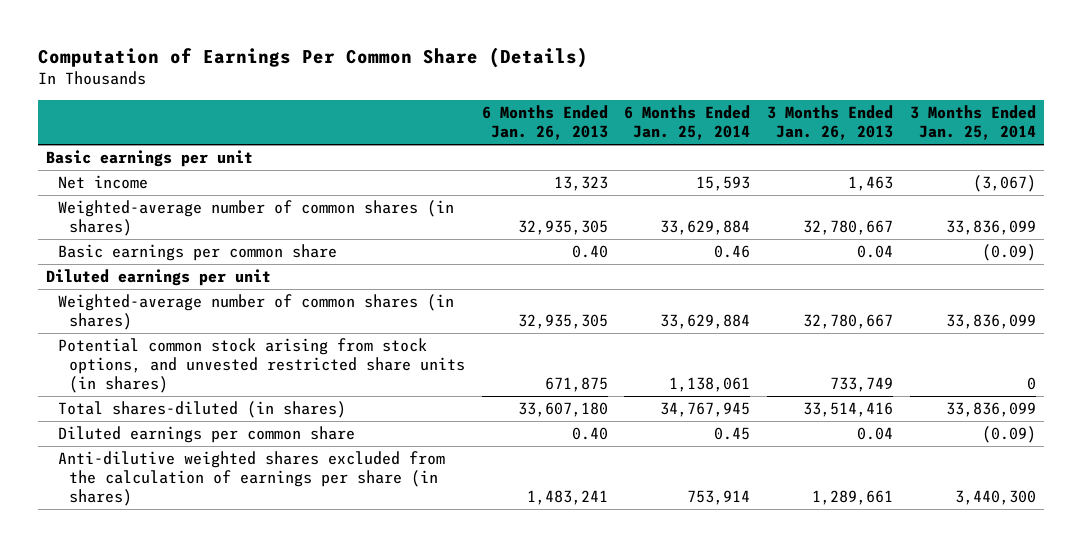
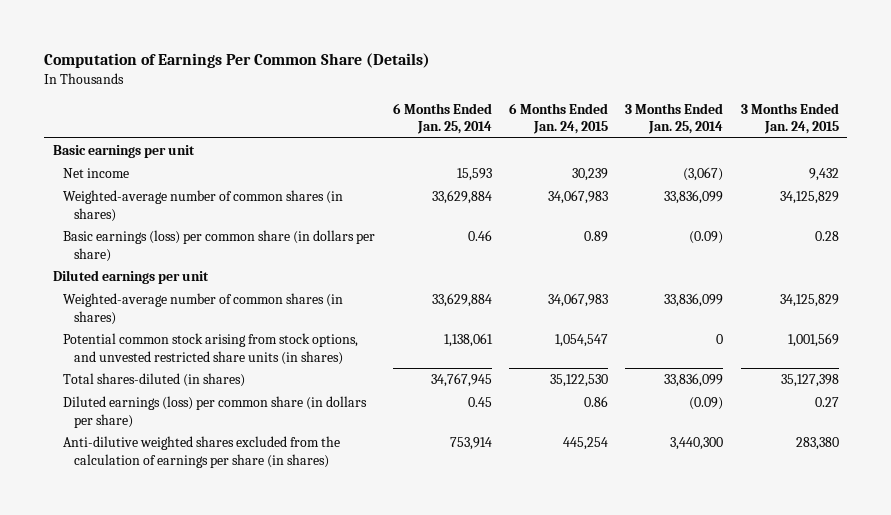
[481,105,608,141] 6 Months Ended Jan. 26, 2013 -> none
[767,105,894,141] 3 Months Ended Jan. 26, 2013 -> none
none -> [509,102,609,134] 6 Months Ended Jan. 24, 2015
none -> [740,102,839,134] 3 Months Ended Jan. 24, 2015
[57,243,337,261] Basic earnings per common share -> [63,230,376,262] Basic earnings (loss) per common share (in dollars per share)
[57,425,355,443] Diluted earnings per common share -> [63,396,368,428] Diluted earnings (loss) per common share (in dollars per share)

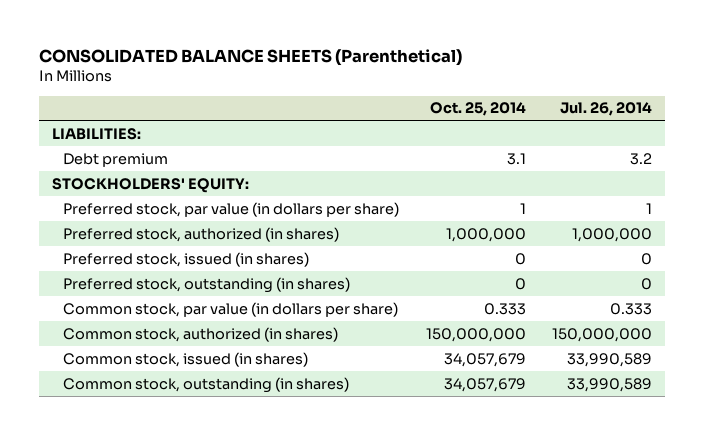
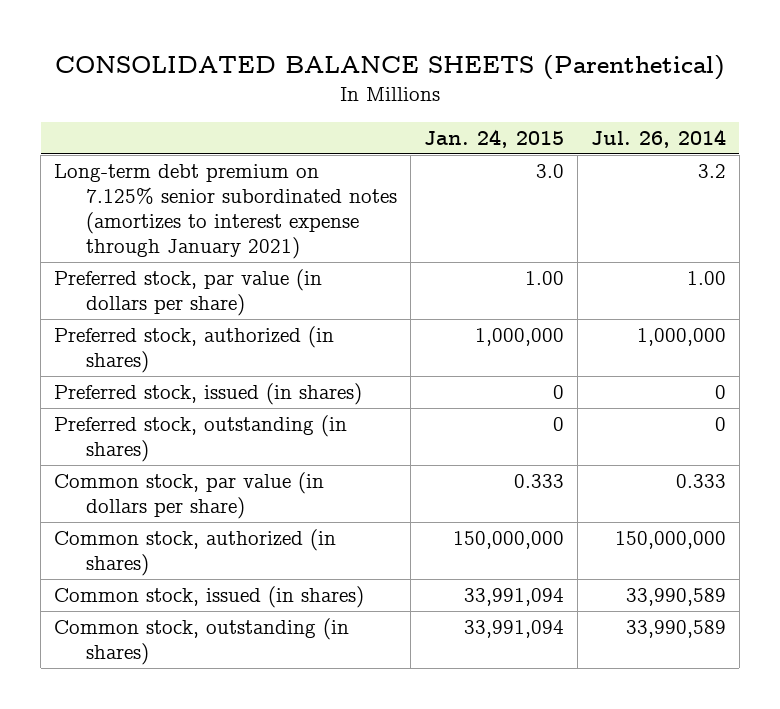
[429,102,526,117] Oct. 25, 2014 -> none
none -> [424,129,565,149] Jan. 24, 2015
[52,127,142,140] LIABILITIES: -> none
[52,177,250,193] STOCKHOLDERS' EQUITY: -> none
[63,152,169,167] Debt premium -> [54,163,398,259] Long-term debt premium on 7.125% senior subordinated notes (amortizes to interest expense through January 2021)
[646,202,653,214] 1 -> [686,270,726,285] 1.00

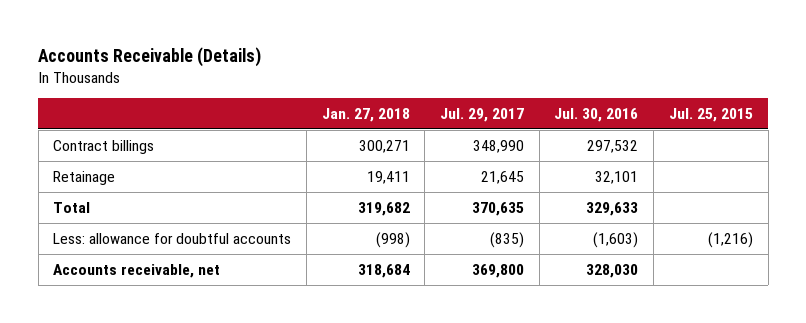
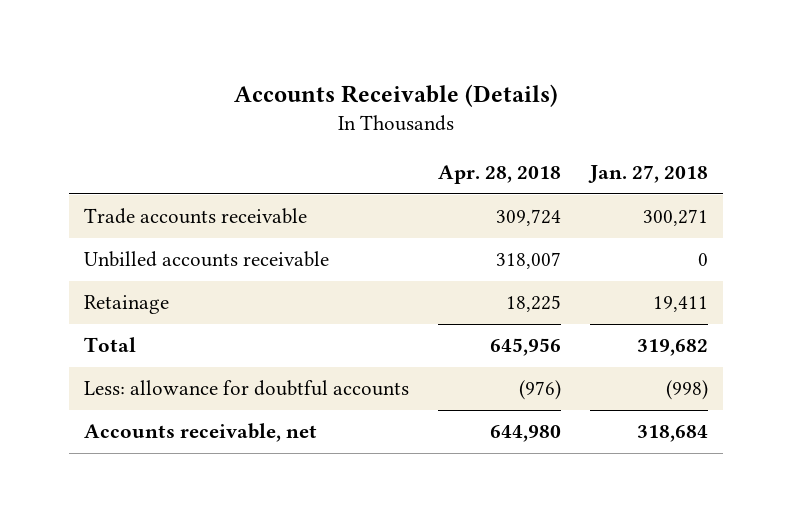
[440,108,525,123] Jul. 29, 2017 -> none
[554,108,639,123] Jul. 30, 2016 -> none
[668,108,753,123] Jul. 25, 2015 -> none
none -> [438,165,562,185] Apr. 28, 2018
[53,139,155,154] Contract billings -> [83,208,307,225] Trade accounts receivable
none -> [83,251,329,268] Unbilled accounts receivable

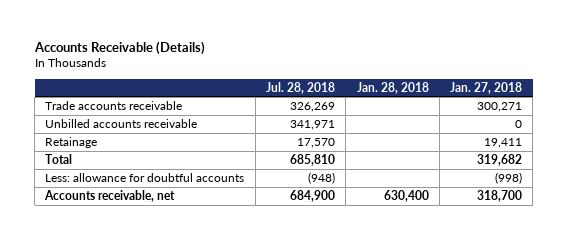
[438,165,562,185] Apr. 28, 2018 -> none
none -> [266,81,336,94] Jul. 28, 2018
none -> [356,81,429,94] Jan. 28, 2018
[637,425,709,443] 318,684 -> [477,189,523,202] 318,700

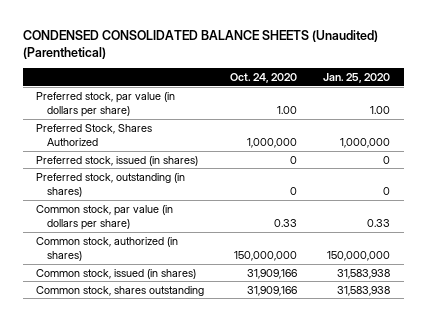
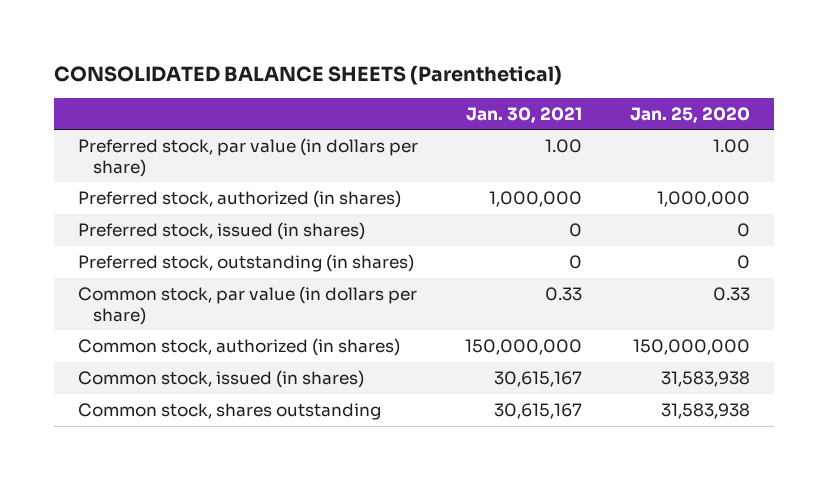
[22,30,378,60] CONDENSED CONSOLIDATED BALANCE SHEETS (Unaudited) (Parenthetical) -> [53,64,562,85] CONSOLIDATED BALANCE SHEETS (Parenthetical)
[230,72,298,83] Oct. 24, 2020 -> none
none -> [466,106,583,123] Jan. 30, 2021
[36,123,153,146] Preferred Stock, Shares Authorized -> [77,190,401,209] Preferred stock, authorized (in shares)

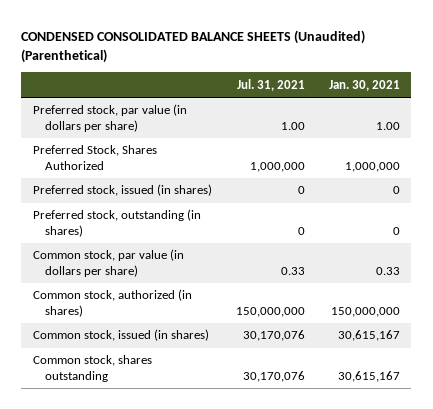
[53,64,562,85] CONSOLIDATED BALANCE SHEETS (Parenthetical) -> [21,29,366,63] CONDENSED CONSOLIDATED BALANCE SHEETS (Unaudited) (Parenthetical)
[629,106,750,123] Jan. 25, 2020 -> none
none -> [236,78,305,91] Jul. 31, 2021
[77,190,401,209] Preferred stock, authorized (in shares) -> [33,145,158,170] Preferred Stock, Shares Authorized

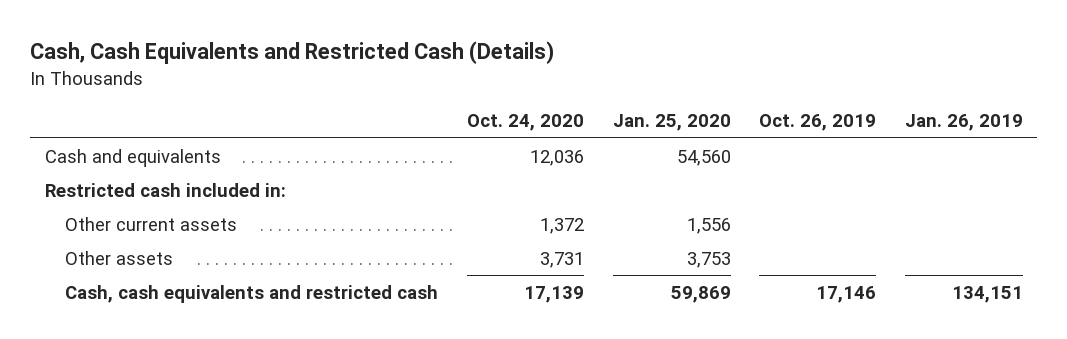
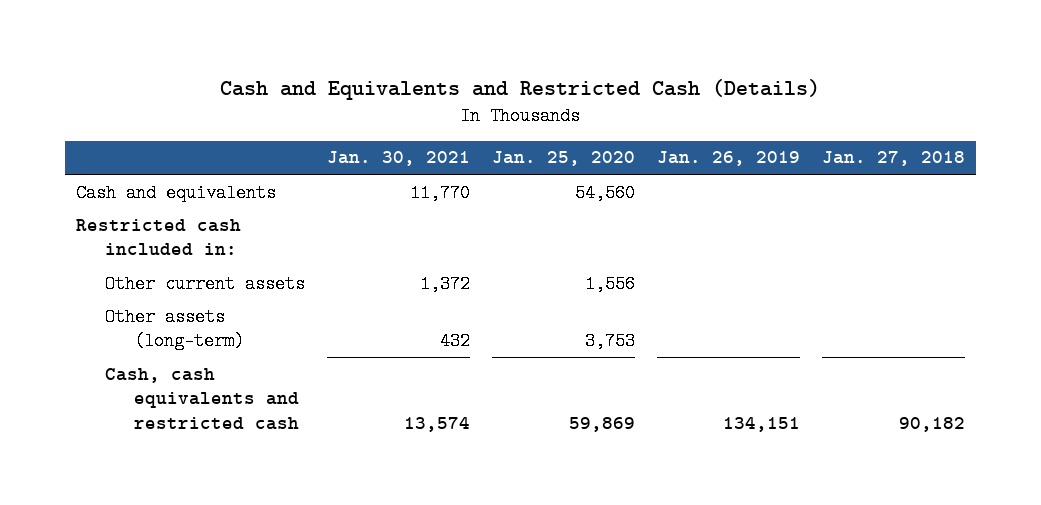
[30,41,555,65] Cash, Cash Equivalents and Restricted Cash (Details) -> [220,79,821,101] Cash and Equivalents and Restricted Cash (Details)
[466,114,584,132] Oct. 24, 2020 -> none
[759,114,877,132] Oct. 26, 2019 -> none
none -> [326,151,470,167] Jan. 30, 2021
none -> [821,151,965,167] Jan. 27, 2018
[65,250,174,265] Other assets -> [104,307,244,351] Other assets (long-term)

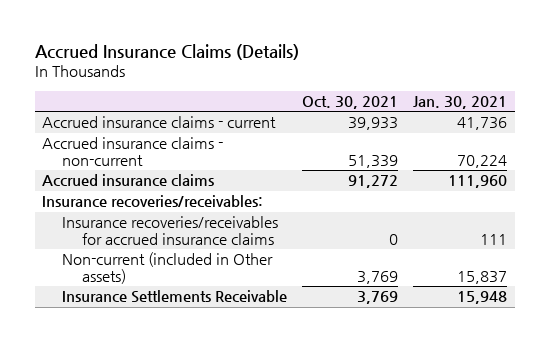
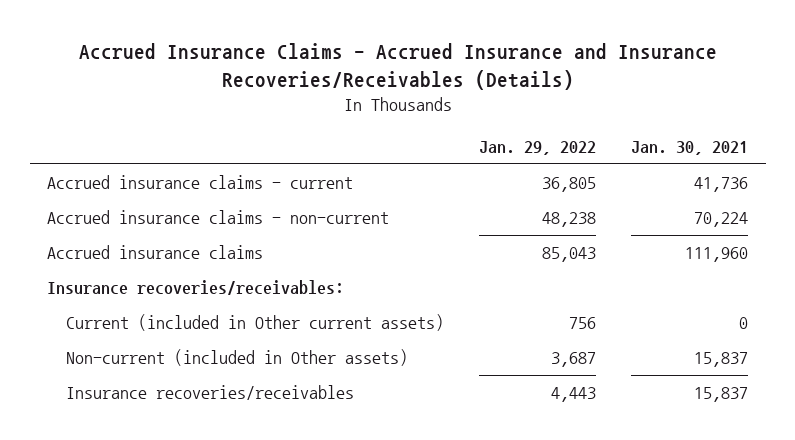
[34,44,299,61] Accrued Insurance Claims (Details) -> [78,42,717,90] Accrued Insurance Claims - Accrued Insurance and Insurance Recoveries/Receivables (Details)
[302,96,399,110] Oct. 30, 2021 -> none
none -> [479,140,597,155] Jan. 29, 2022
[62,216,279,246] Insurance recoveries/receivables for accrued insurance claims -> none
none -> [66,314,445,332] Current (included in Other current assets)
[62,290,288,304] Insurance Settlements Receivable -> [66,385,355,401] Insurance recoveries/receivables
[457,291,508,305] 15,948 -> [694,387,749,403] 15,837

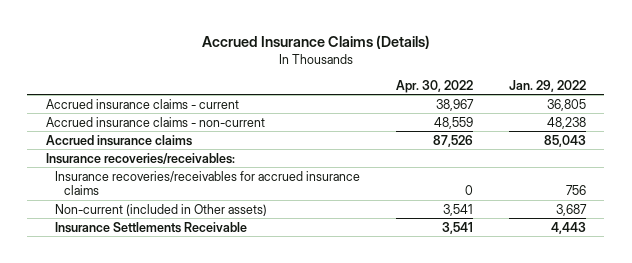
[78,42,717,90] Accrued Insurance Claims - Accrued Insurance and Insurance Recoveries/Receivables (Details) -> [201,34,430,49] Accrued Insurance Claims (Details)
[631,140,749,155] Jan. 30, 2021 -> none
none -> [395,79,473,93] Apr. 30, 2022
[66,314,445,332] Current (included in Other current assets) -> [54,170,360,196] Insurance recoveries/receivables for accrued insurance claims
[66,385,355,401] Insurance recoveries/receivables -> [54,221,247,233] Insurance Settlements Receivable

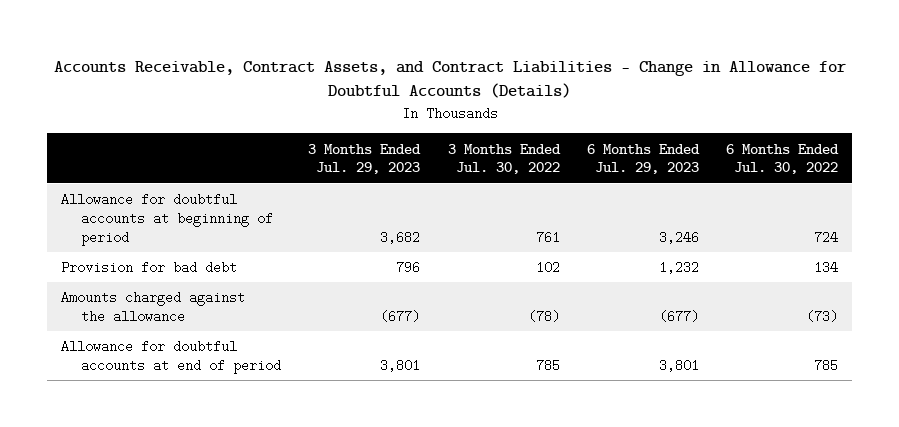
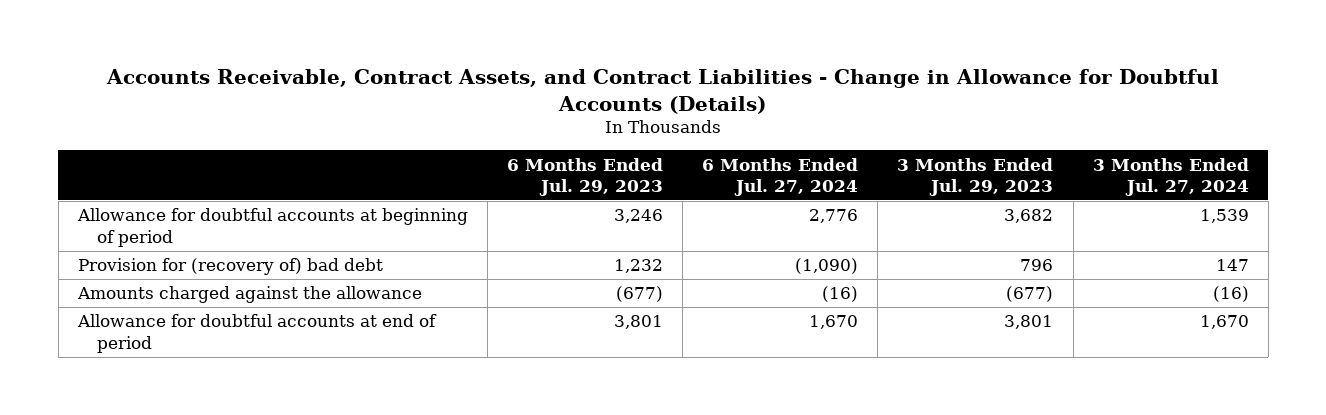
[447,143,561,175] 3 Months Ended Jul. 30, 2022 -> none
[726,143,840,175] 6 Months Ended Jul. 30, 2022 -> none
none -> [702,157,859,196] 6 Months Ended Jul. 27, 2024
none -> [1092,157,1249,196] 3 Months Ended Jul. 27, 2024
[60,261,237,275] Provision for bad debt -> [77,258,383,276] Provision for (recovery of) bad debt

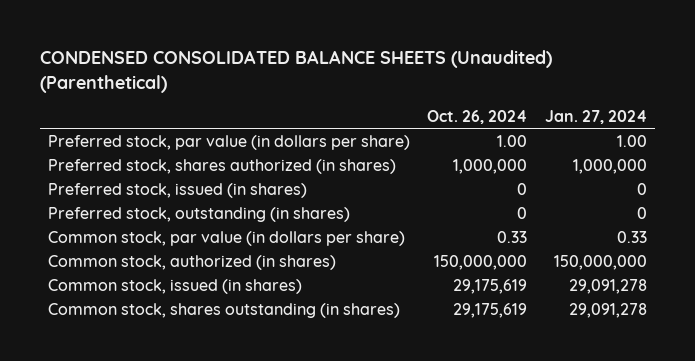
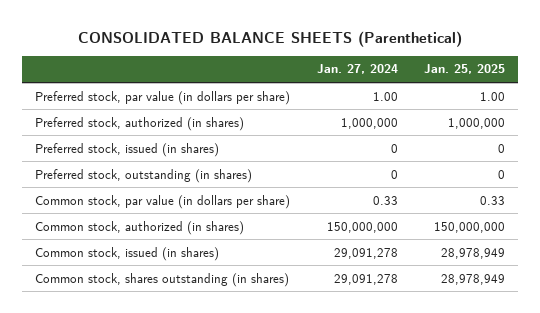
[39,50,552,93] CONDENSED CONSOLIDATED BALANCE SHEETS (Unaudited) (Parenthetical) -> [78,30,463,47] CONSOLIDATED BALANCE SHEETS (Parenthetical)
[427,109,528,124] Oct. 26, 2024 -> none
none -> [423,64,505,75] Jan. 25, 2025
[48,158,397,174] Preferred stock, shares authorized (in shares) -> [35,116,245,131] Preferred stock, authorized (in shares)

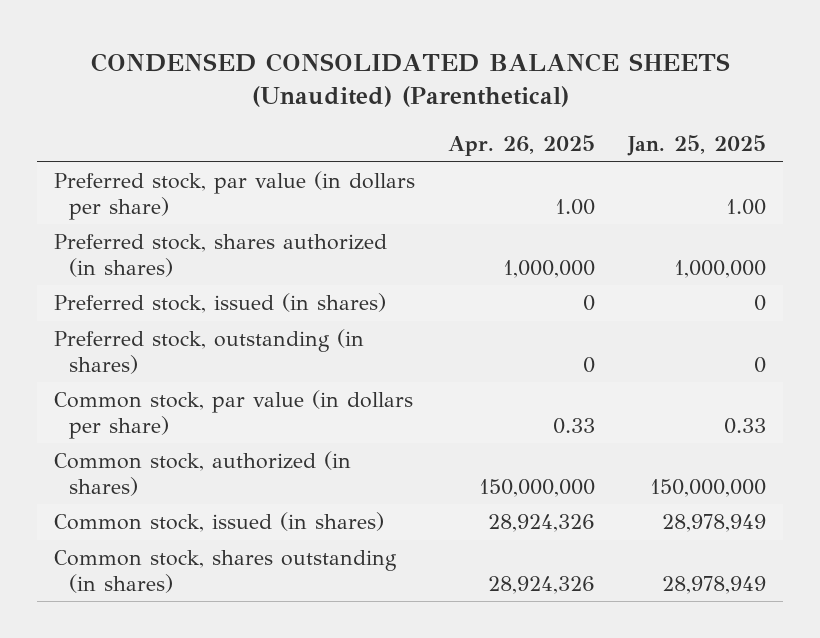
[78,30,463,47] CONSOLIDATED BALANCE SHEETS (Parenthetical) -> [90,52,730,108] CONDENSED CONSOLIDATED BALANCE SHEETS (Unaudited) (Parenthetical)
[316,64,398,75] Jan. 27, 2024 -> none
none -> [447,135,595,157] Apr. 26, 2025
[35,116,245,131] Preferred stock, authorized (in shares) -> [53,234,387,277] Preferred stock, shares authorized (in shares)

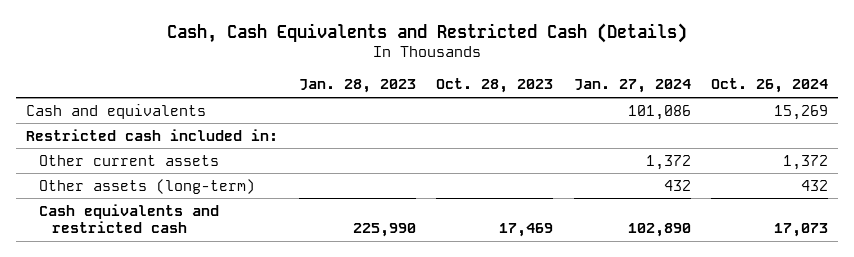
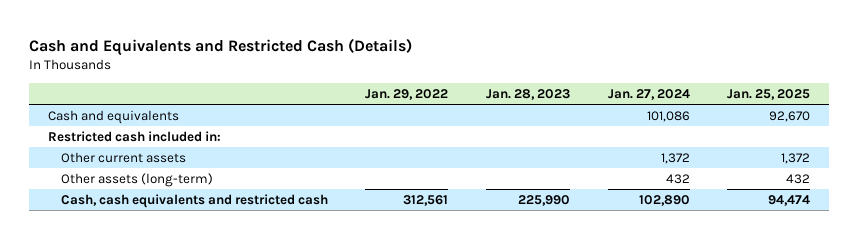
[167,23,688,44] Cash, Cash Equivalents and Restricted Cash (Details) -> [29,37,413,56] Cash and Equivalents and Restricted Cash (Details)
[436,78,554,94] Oct. 28, 2023 -> none
[711,78,829,94] Oct. 26, 2024 -> none
none -> [365,88,449,100] Jan. 29, 2022
none -> [727,88,811,100] Jan. 25, 2025
[39,203,220,234] Cash equivalents and restricted cash -> [60,193,328,208] Cash, cash equivalents and restricted cash

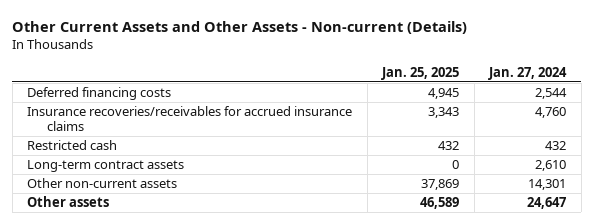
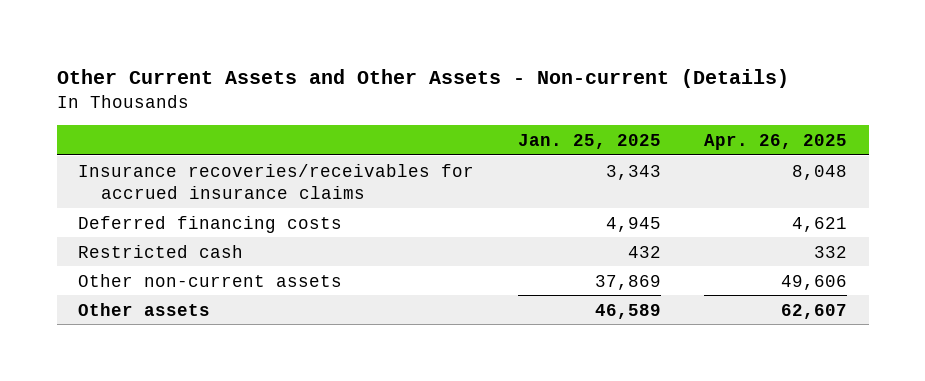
[488,66,568,80] Jan. 27, 2024 -> none
none -> [703,133,847,150] Apr. 26, 2025
[27,87,172,101] Deferred financing costs -> [78,215,343,233] Deferred financing costs
[27,160,185,173] Long-term contract assets -> none

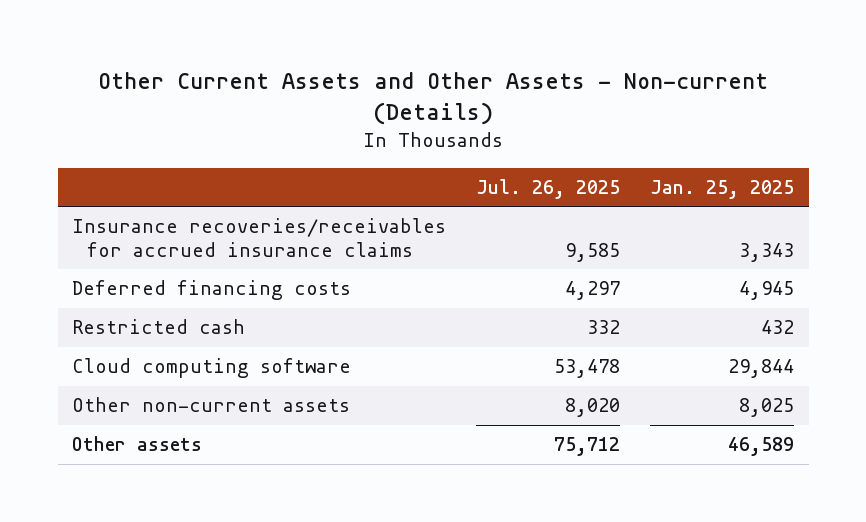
[703,133,847,150] Apr. 26, 2025 -> none
none -> [476,178,621,199] Jul. 26, 2025
none -> [72,358,352,379] Cloud computing software
[594,274,661,290] 37,869 -> [738,398,794,418] 8,025

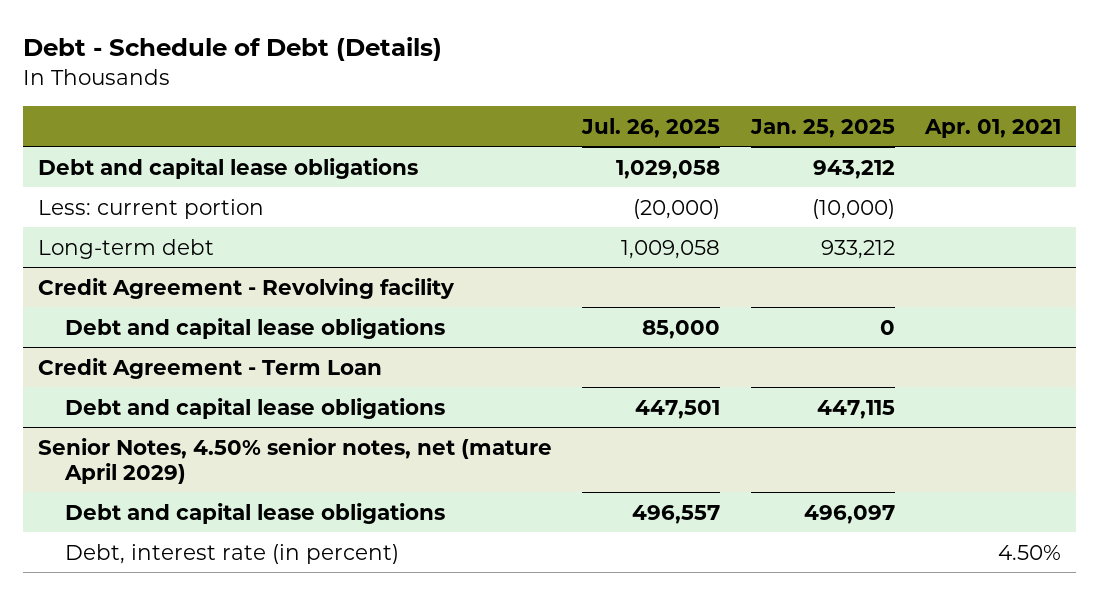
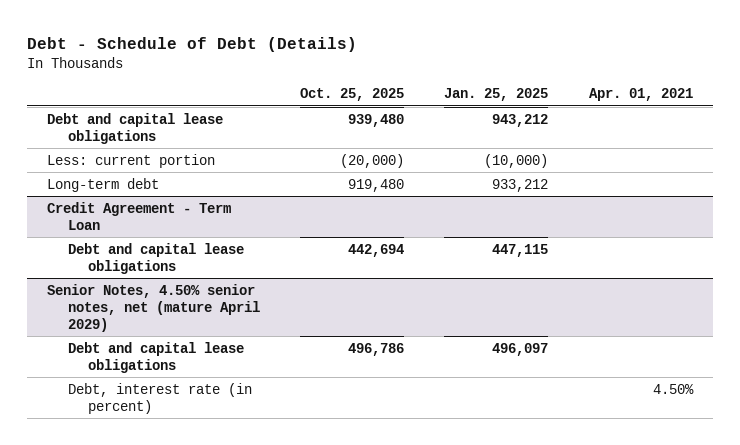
[581,117,721,138] Jul. 26, 2025 -> none
none -> [299,88,404,102] Oct. 25, 2025
[38,277,456,299] Credit Agreement - Revolving facility -> none
[65,317,446,339] Debt and capital lease obligations -> none

